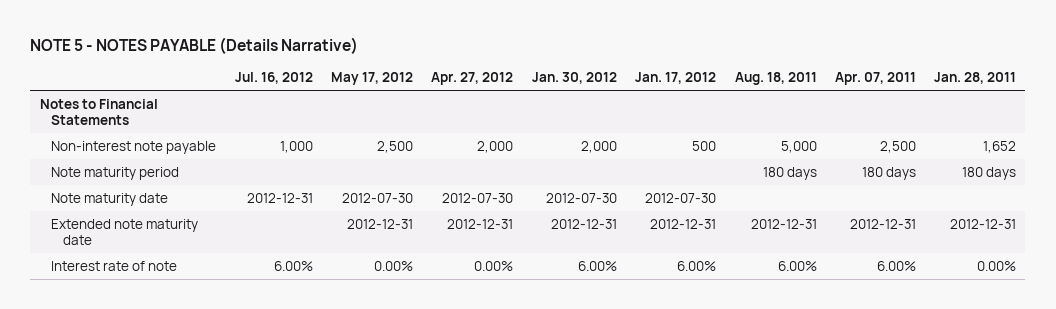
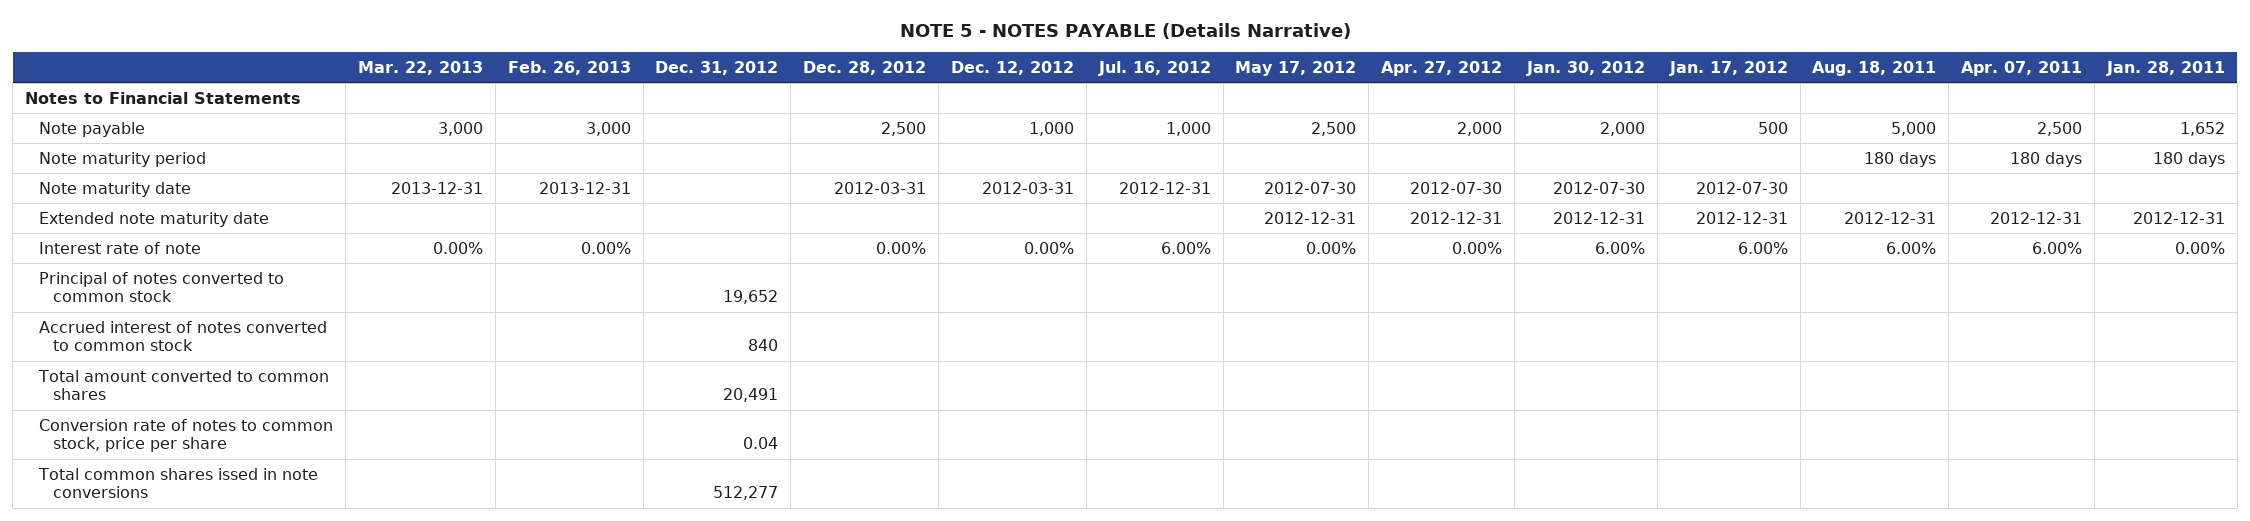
none -> [357,60,483,75] Mar. 22, 2013
none -> [507,60,631,75] Feb. 26, 2013
none -> [655,60,779,75] Dec. 31, 2012
none -> [803,60,927,75] Dec. 28, 2012
none -> [950,60,1074,75] Dec. 12, 2012
[51,140,217,154] Non-interest note payable -> [39,121,146,137] Note payable
none -> [39,271,285,303] Principal of notes converted to common stock
none -> [39,320,328,352] Accrued interest of notes converted to common stock
none -> [38,369,330,401] Total amount converted to common shares
none -> [39,418,334,453] Conversion rate of notes to common stock, price per share
none -> [38,467,319,499] Total common shares issed in note conversions

